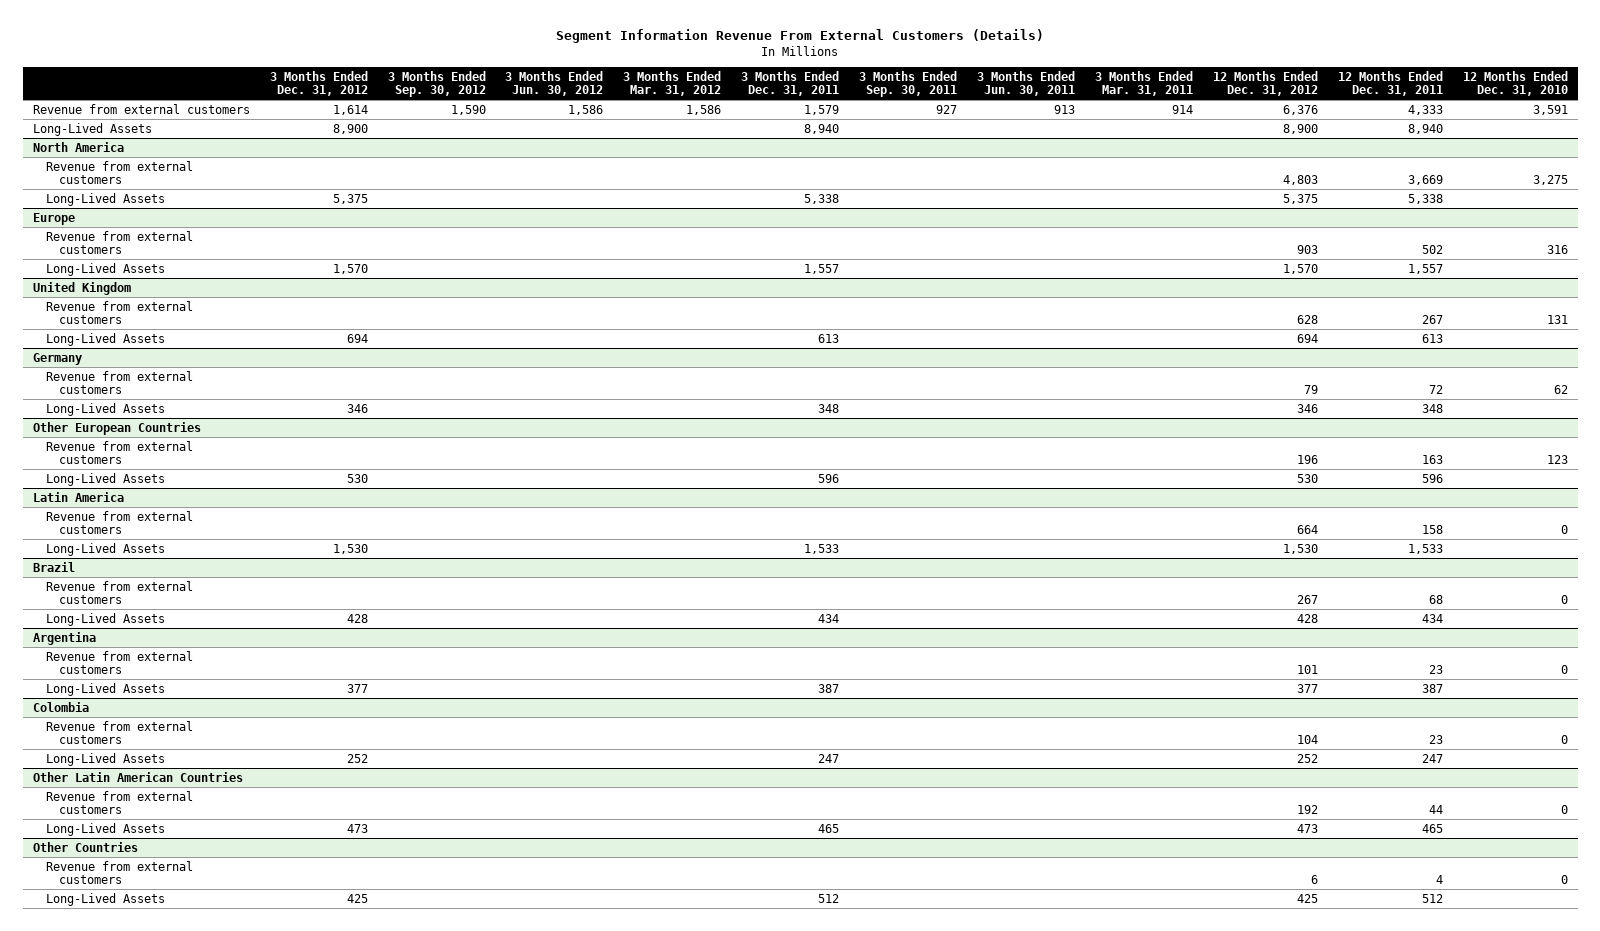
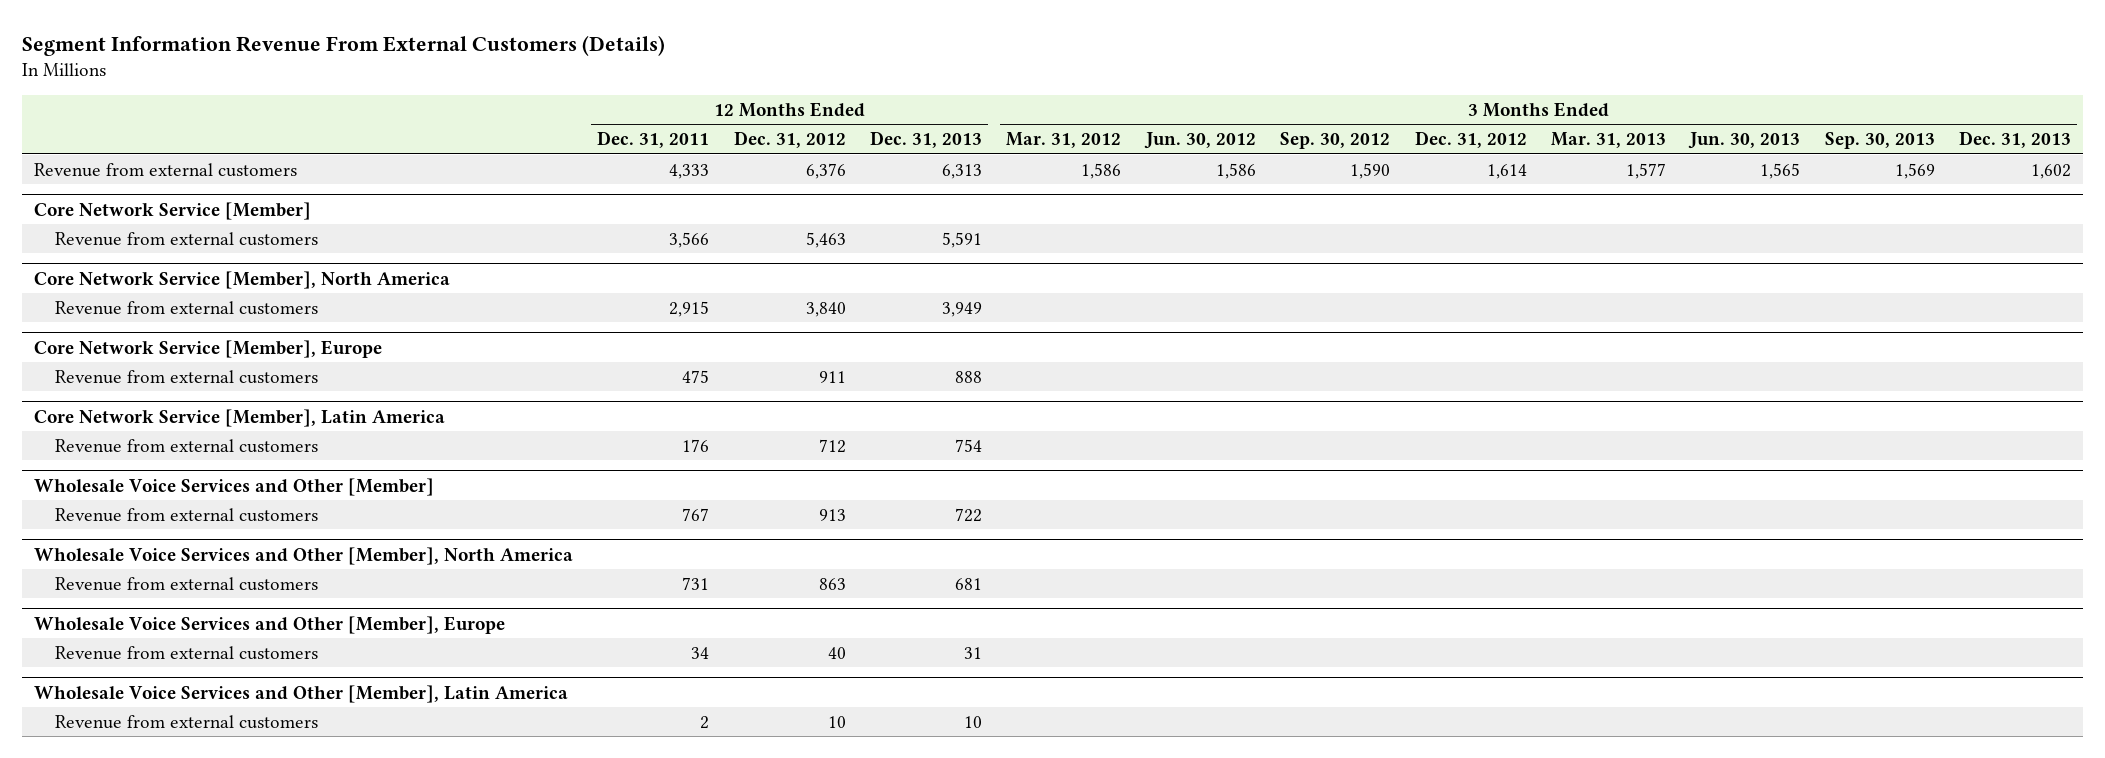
[741,70,840,97] 3 Months Ended Dec. 31, 2011 -> none
[859,70,958,98] 3 Months Ended Sep. 30, 2011 -> none
[977,70,1076,97] 3 Months Ended Jun. 30, 2011 -> none
[1094,70,1193,97] 3 Months Ended Mar. 31, 2011 -> none
[1462,70,1568,97] 12 Months Ended Dec. 31, 2010 -> none
none -> [870,131,983,149] Dec. 31, 2013
none -> [1551,132,1667,149] Mar. 31, 2013
none -> [1688,132,1801,150] Jun. 30, 2013
none -> [1824,132,1935,150] Sep. 30, 2013
none -> [1959,131,2072,149] Dec. 31, 2013
[32,122,152,136] Long-Lived Assets -> none
[32,141,124,152] North America -> none
[45,192,165,206] Long-Lived Assets -> none
[32,212,75,225] Europe -> none
[45,262,165,276] Long-Lived Assets -> none
[32,281,131,295] United Kingdom -> none
[45,332,165,346] Long-Lived Assets -> none
[32,352,82,365] Germany -> none
[45,402,165,416] Long-Lived Assets -> none
[32,421,201,435] Other European Countries -> none
[45,472,165,486] Long-Lived Assets -> none
[32,491,124,502] Latin America -> none
[45,542,165,556] Long-Lived Assets -> none
[32,561,75,572] Brazil -> none
[45,612,165,626] Long-Lived Assets -> none
[32,631,96,645] Argentina -> none
[45,682,165,696] Long-Lived Assets -> none
[32,701,89,712] Colombia -> none
[45,720,193,745] Revenue from external customers -> none
[45,752,165,766] Long-Lived Assets -> none
[32,771,243,782] Other Latin American Countries -> none
[45,790,193,815] Revenue from external customers -> none
[45,822,165,836] Long-Lived Assets -> none
[32,841,138,852] Other Countries -> none
[45,860,193,885] Revenue from external customers -> none
[45,892,165,906] Long-Lived Assets -> none
none -> [33,201,311,220] Core Network Service [Member]
[1282,175,1318,186] 4,803 -> [805,231,846,248] 5,463
[1407,175,1443,186] 3,669 -> [669,231,710,248] 3,566
none -> [33,270,450,289] Core Network Service [Member], North America
[1296,245,1318,255] 903 -> [805,301,846,317] 3,840
[1421,245,1443,255] 502 -> [669,300,710,317] 2,915
none -> [33,339,382,358] Core Network Service [Member], Europe
[1296,315,1318,325] 628 -> [818,370,846,383] 911
[1421,315,1443,325] 267 -> [682,369,710,383] 475
none -> [33,408,445,427] Core Network Service [Member], Latin America
[1303,385,1318,395] 79 -> [818,438,846,453] 712
[1428,385,1443,395] 72 -> [682,438,710,452] 176
none -> [33,477,434,496] Wholesale Voice Services and Other [Member]
[1296,455,1318,465] 196 -> [818,508,846,521] 913
[1421,455,1443,465] 163 -> [682,507,710,521] 767
none -> [33,546,573,565] Wholesale Voice Services and Other [Member], North America
[1296,525,1318,535] 664 -> [818,577,846,590] 863
[1421,525,1443,535] 158 -> [682,576,710,590] 731
none -> [33,615,505,634] Wholesale Voice Services and Other [Member], Europe
[1296,595,1318,605] 267 -> [827,646,846,659] 40
[1428,595,1443,605] 68 -> [691,646,710,659] 34
none -> [33,684,568,703] Wholesale Voice Services and Other [Member], Latin America
[1296,665,1318,675] 101 -> [827,715,846,728] 10
[1428,665,1443,675] 23 -> [700,715,710,729] 2

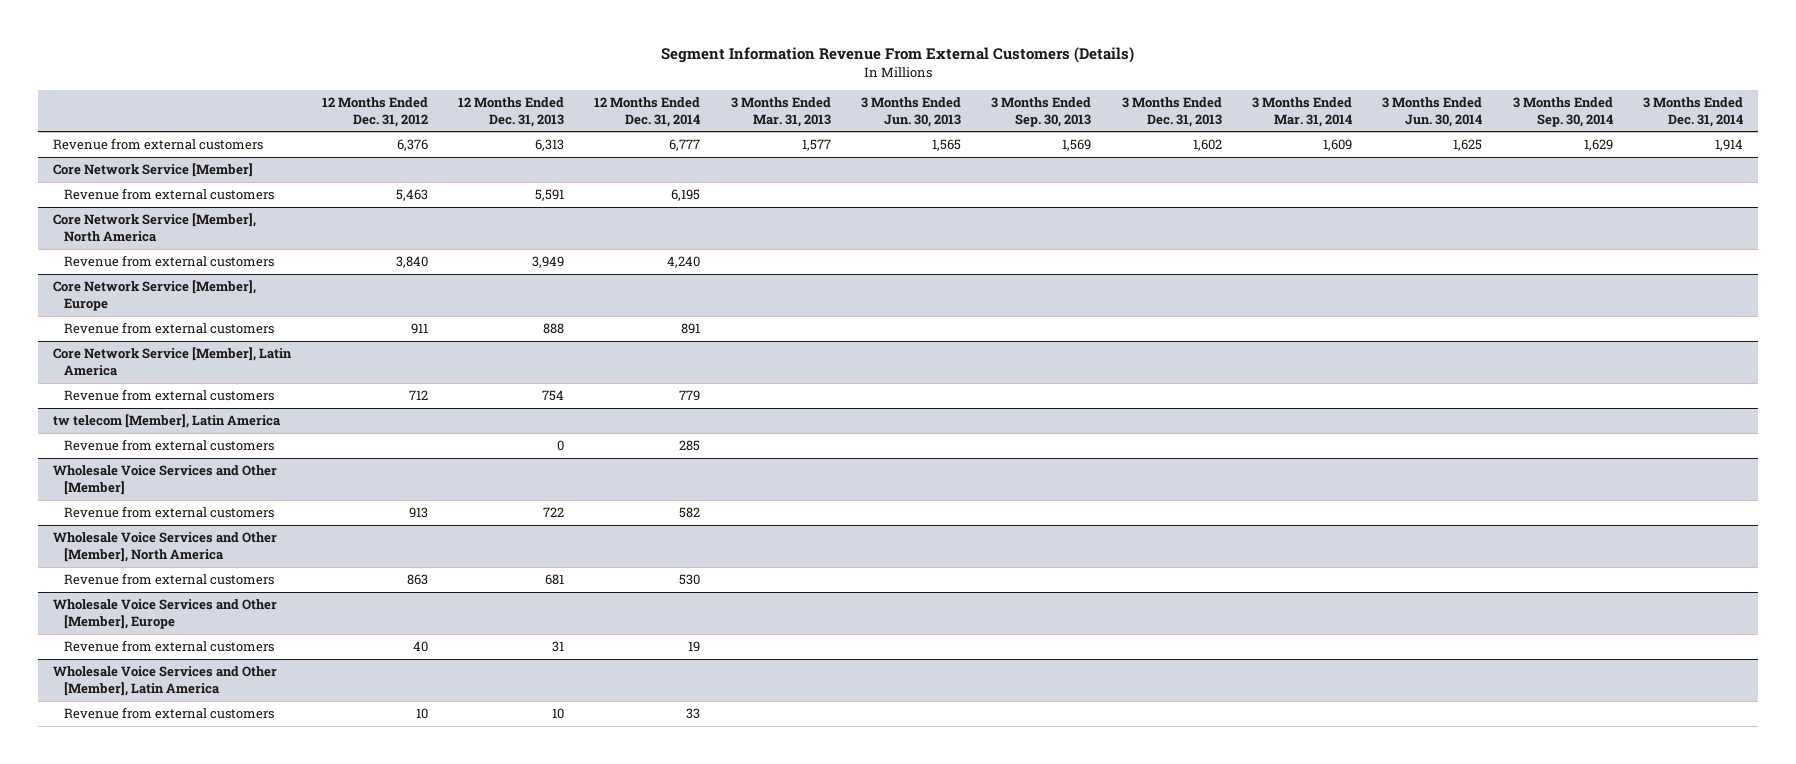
[597,131,710,149] Dec. 31, 2011 -> none
[1006,132,1122,149] Mar. 31, 2012 -> none
[1143,132,1256,150] Jun. 30, 2012 -> none
[1280,132,1391,150] Sep. 30, 2012 -> none
[1414,131,1527,149] Dec. 31, 2012 -> none
none -> [594,96,701,127] 12 Months Ended Dec. 31, 2014
none -> [1251,96,1352,127] 3 Months Ended Mar. 31, 2014
none -> [1382,96,1483,127] 3 Months Ended Jun. 30, 2014
none -> [1512,96,1613,127] 3 Months Ended Sep. 30, 2014
none -> [1642,96,1743,127] 3 Months Ended Dec. 31, 2014
none -> [53,414,282,429] tw telecom [Member], Latin America
none -> [64,439,275,452] Revenue from external customers

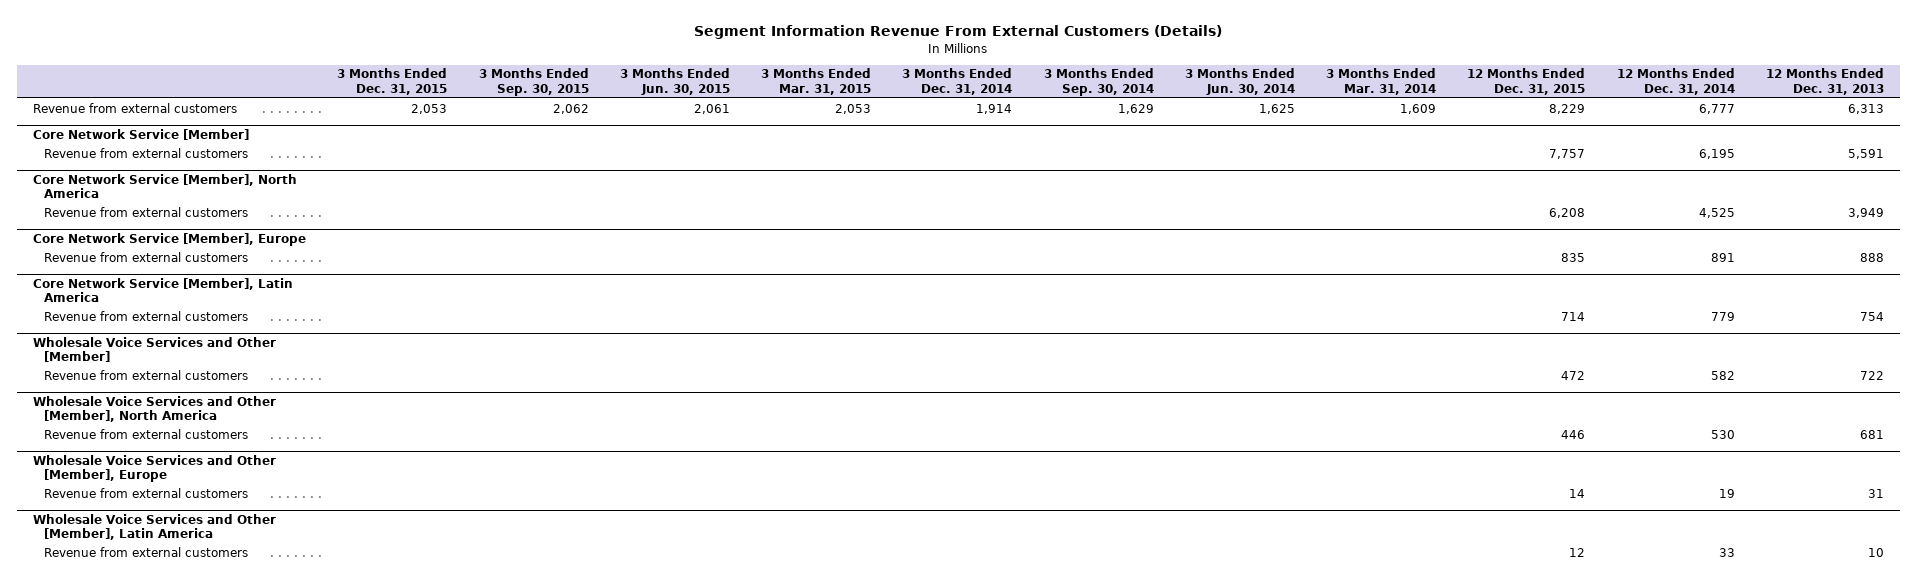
[321,96,428,127] 12 Months Ended Dec. 31, 2012 -> none
[730,96,831,127] 3 Months Ended Mar. 31, 2013 -> none
[861,96,962,127] 3 Months Ended Jun. 30, 2013 -> none
[991,96,1092,127] 3 Months Ended Sep. 30, 2013 -> none
[1121,96,1222,127] 3 Months Ended Dec. 31, 2013 -> none
none -> [337,68,448,95] 3 Months Ended Dec. 31, 2015
none -> [478,68,589,96] 3 Months Ended Sep. 30, 2015
none -> [619,68,730,95] 3 Months Ended Jun. 30, 2015
none -> [761,68,872,95] 3 Months Ended Mar. 31, 2015
none -> [1467,68,1586,95] 12 Months Ended Dec. 31, 2015
[667,256,701,269] 4,240 -> [1698,207,1735,218] 4,525
[53,414,282,429] tw telecom [Member], Latin America -> none
[64,439,275,452] Revenue from external customers -> none

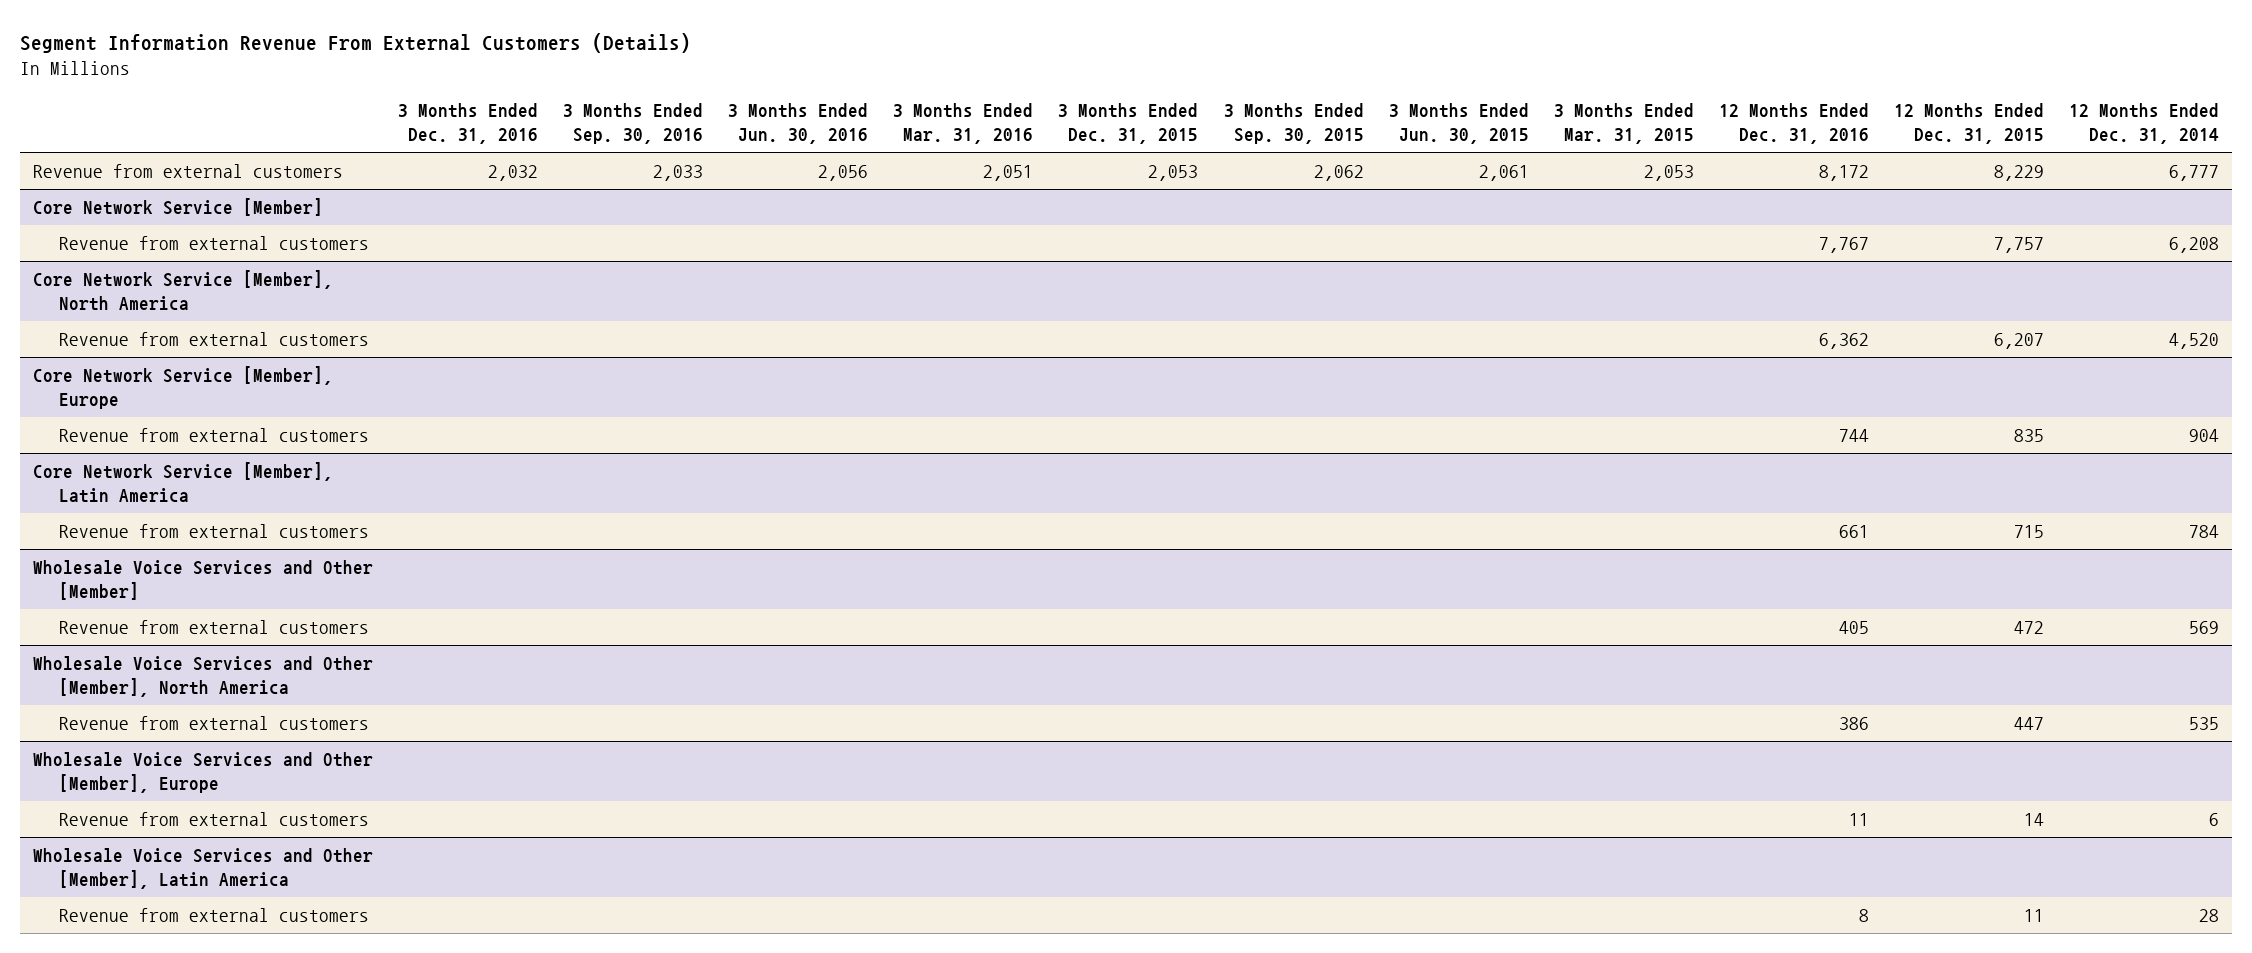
[902,68,1013,95] 3 Months Ended Dec. 31, 2014 -> none
[1043,68,1154,96] 3 Months Ended Sep. 30, 2014 -> none
[1184,68,1295,95] 3 Months Ended Jun. 30, 2014 -> none
[1326,68,1437,95] 3 Months Ended Mar. 31, 2014 -> none
[1765,68,1884,95] 12 Months Ended Dec. 31, 2013 -> none
none -> [398,103,539,145] 3 Months Ended Dec. 31, 2016
none -> [563,103,704,145] 3 Months Ended Sep. 30, 2016
none -> [728,103,869,145] 3 Months Ended Jun. 30, 2016
none -> [893,103,1034,145] 3 Months Ended Mar. 31, 2016
none -> [1718,103,1869,145] 12 Months Ended Dec. 31, 2016
[1698,148,1735,159] 6,195 -> [2169,237,2220,254] 6,208
[1549,207,1586,218] 6,208 -> [1994,333,2045,350] 6,207
[1698,207,1735,218] 4,525 -> [2169,333,2220,350] 4,520
[1710,252,1735,262] 891 -> [2189,429,2220,443] 904
[1561,311,1586,321] 714 -> [2014,525,2045,539] 715
[1710,311,1735,321] 779 -> [2189,525,2220,539] 784
[1710,370,1735,380] 582 -> [2189,621,2220,635] 569
[1561,429,1586,439] 446 -> [2014,717,2045,731] 447
[1710,429,1735,439] 530 -> [2189,717,2220,731] 535
[1718,488,1735,498] 19 -> [2209,813,2220,827] 6
[1569,547,1586,557] 12 -> [2024,909,2045,923] 11
[1718,547,1735,557] 33 -> [2199,909,2220,923] 28

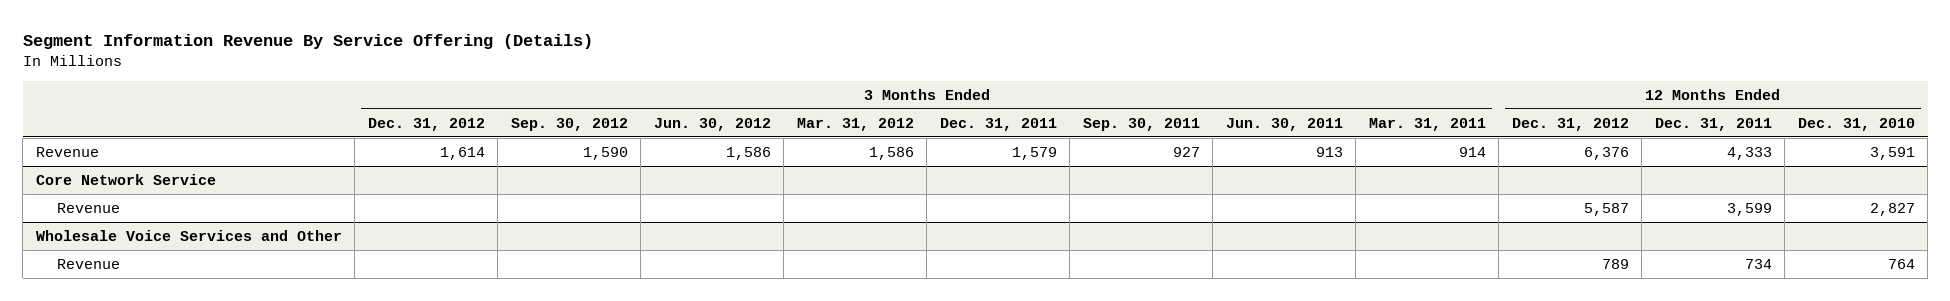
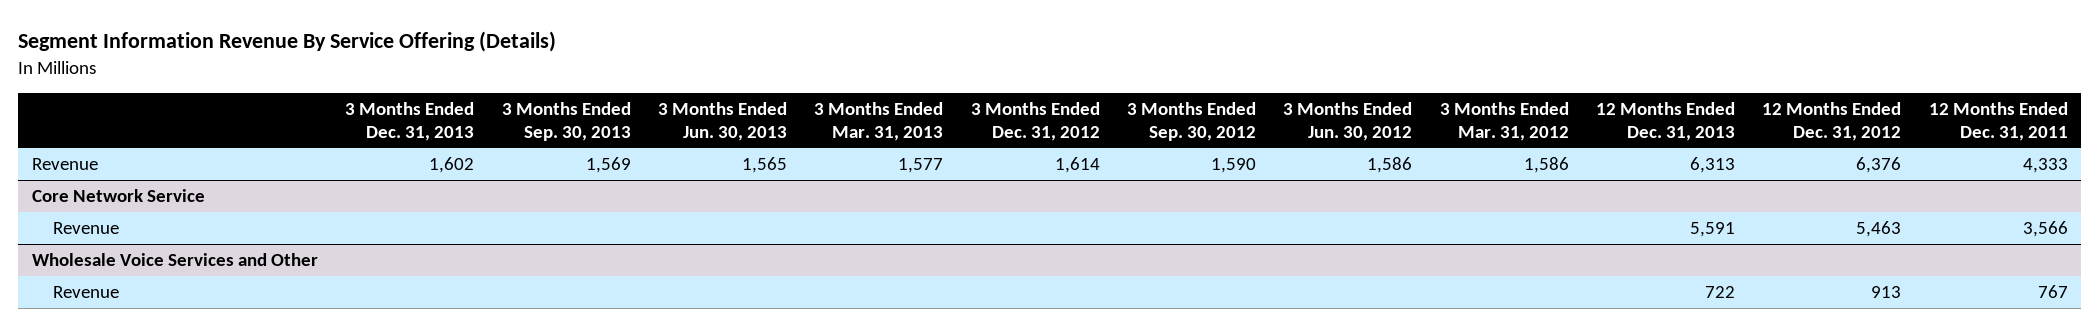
[939,117,1057,131] Dec. 31, 2011 -> none
[1082,117,1200,131] Sep. 30, 2011 -> none
[1225,117,1343,131] Jun. 30, 2011 -> none
[1368,117,1486,131] Mar. 31, 2011 -> none
[1797,117,1915,131] Dec. 31, 2010 -> none
none -> [345,101,475,141] 3 Months Ended Dec. 31, 2013
none -> [501,101,631,141] 3 Months Ended Sep. 30, 2013
none -> [657,101,787,141] 3 Months Ended Jun. 30, 2013
none -> [814,101,944,141] 3 Months Ended Mar. 31, 2013
none -> [1595,101,1735,141] 12 Months Ended Dec. 31, 2013
[1583,202,1629,216] 5,587 -> [1856,221,1902,238] 5,463
[1726,202,1772,216] 3,599 -> [2022,221,2068,238] 3,566
[1601,258,1629,269] 789 -> [1871,286,1902,299] 913
[1744,258,1772,269] 734 -> [2037,285,2068,299] 767

